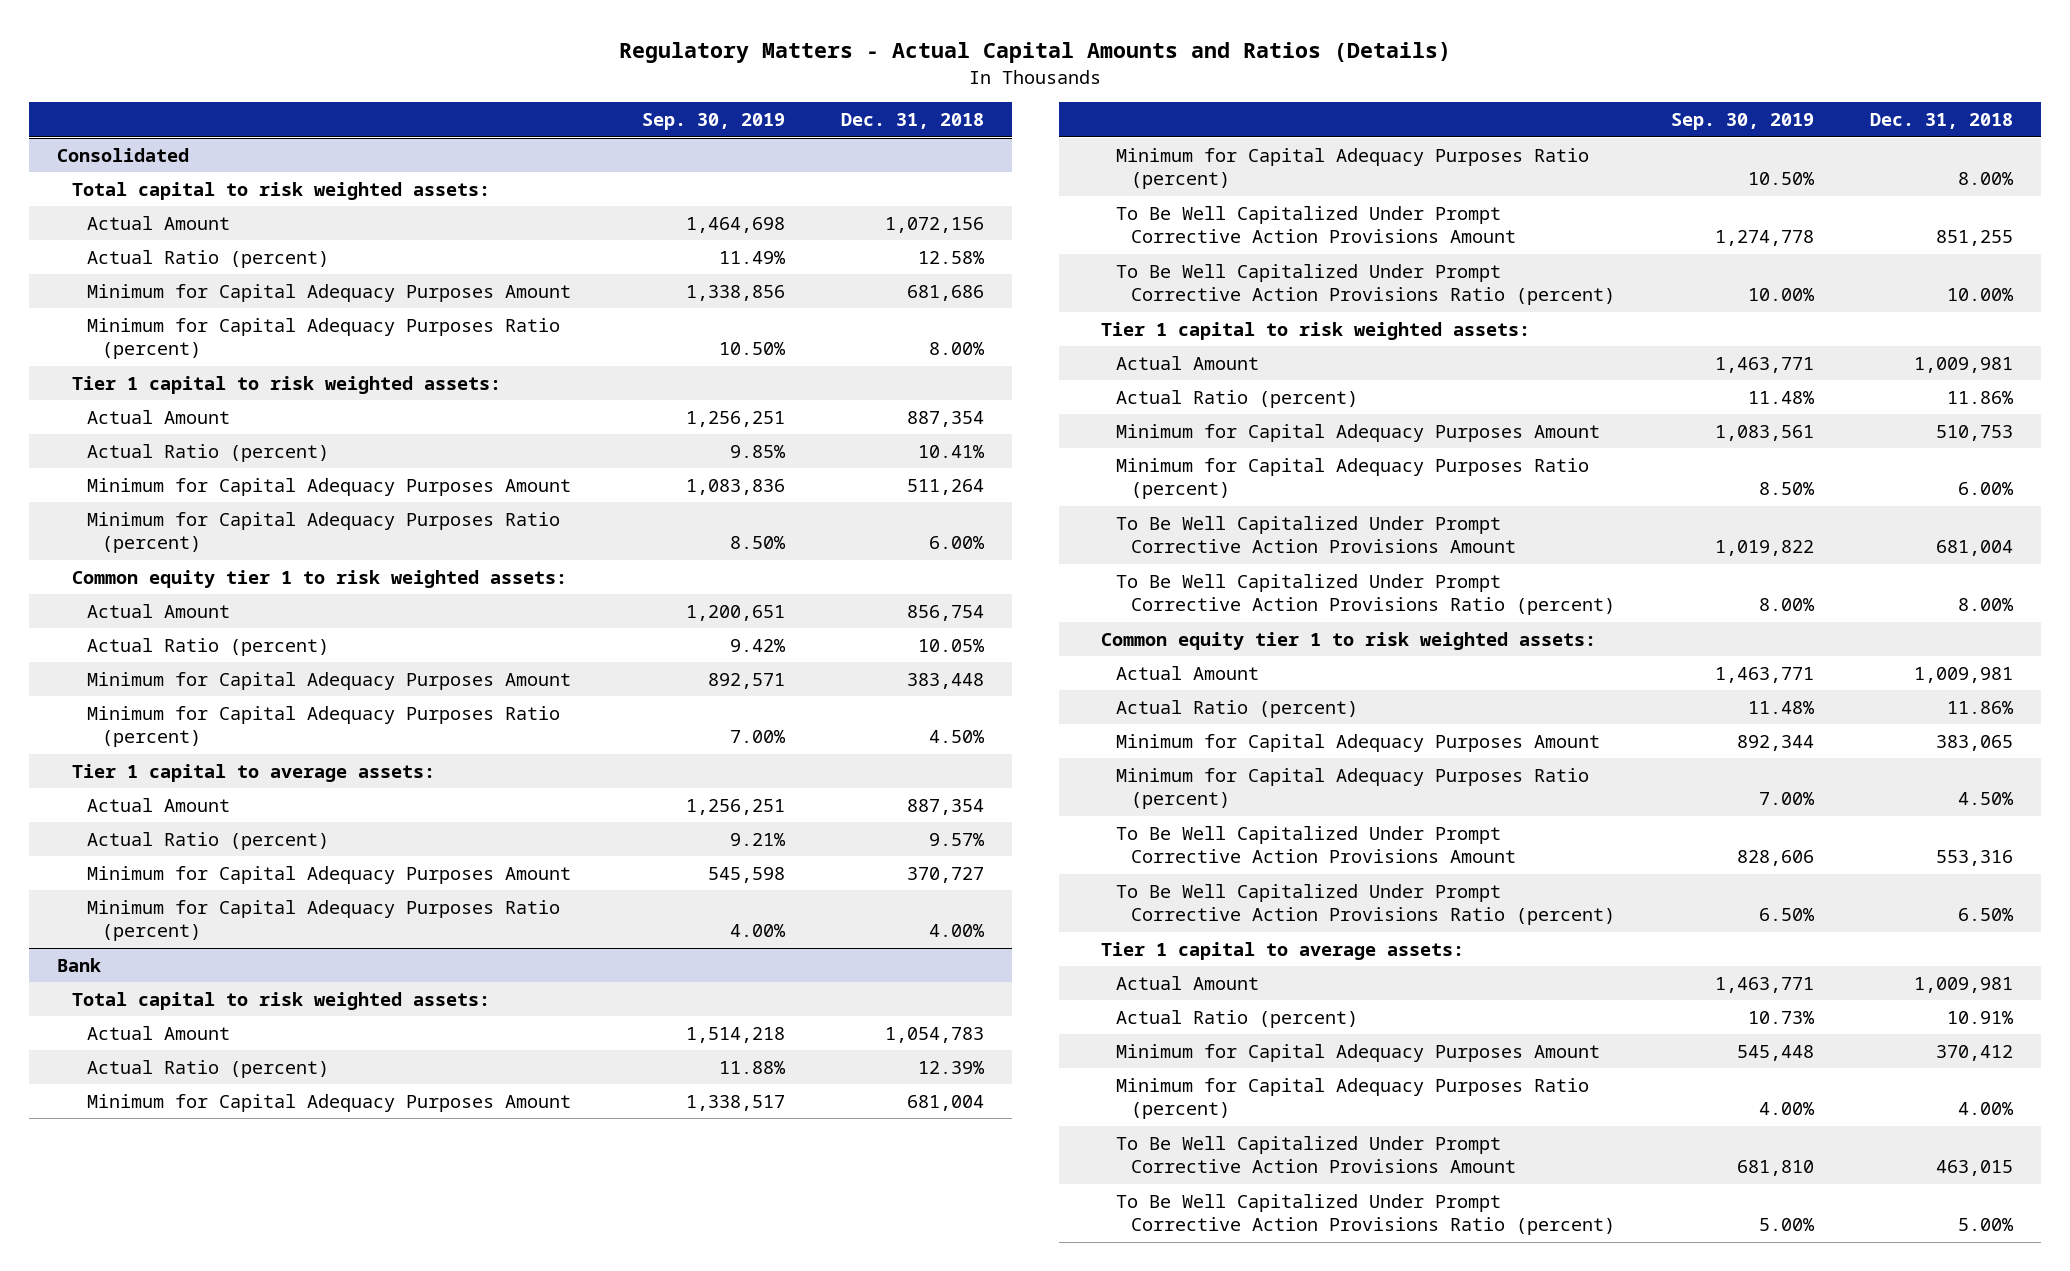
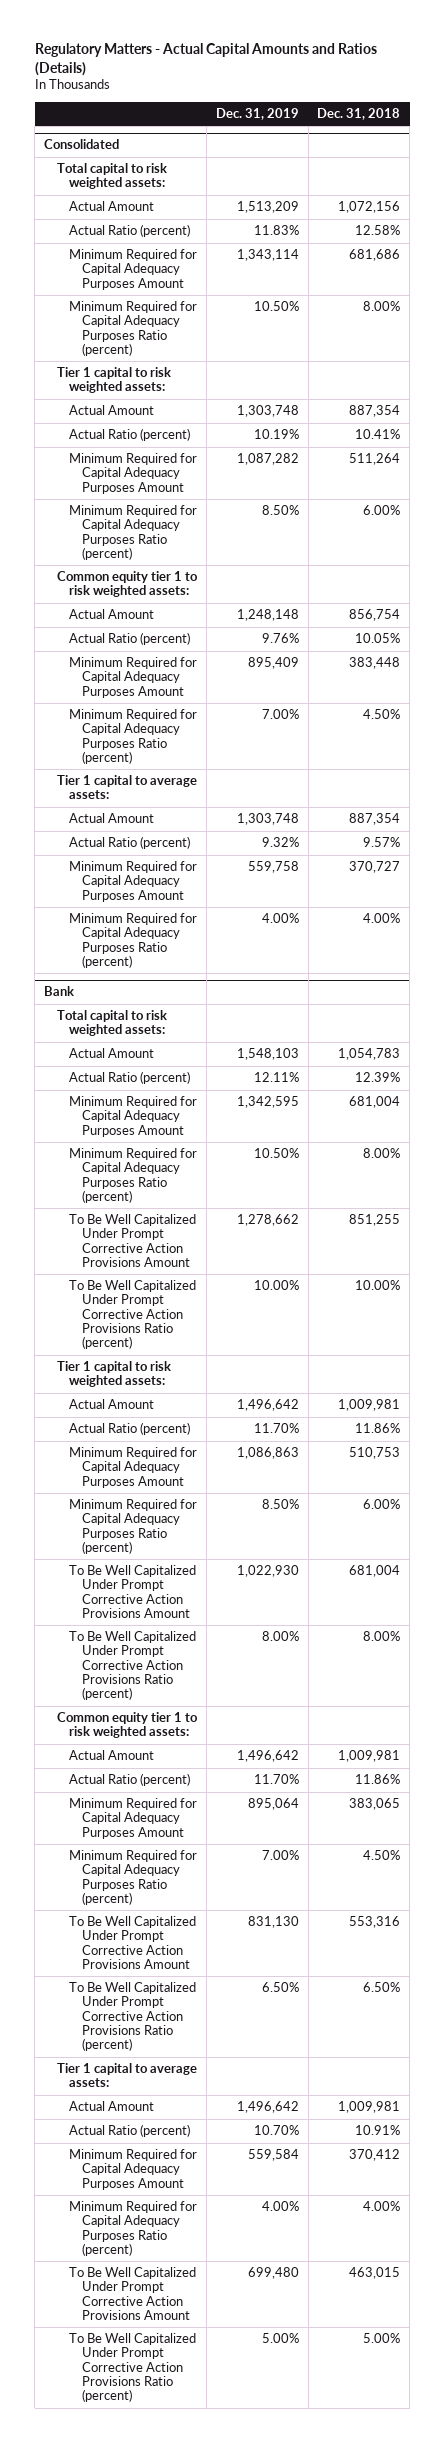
[641,113,785,131] Sep. 30, 2019 -> none
none -> [215,107,299,120] Dec. 31, 2019
[87,283,572,302] Minimum for Capital Adequacy Purposes Amount -> [69,249,198,290] Minimum Required for Capital Adequacy Purposes Amount
[87,317,561,360] Minimum for Capital Adequacy Purposes Ratio (percent) -> [69,301,198,357] Minimum Required for Capital Adequacy Purposes Ratio (percent)
[87,477,572,496] Minimum for Capital Adequacy Purposes Amount -> [69,453,198,494] Minimum Required for Capital Adequacy Purposes Amount
[87,511,561,554] Minimum for Capital Adequacy Purposes Ratio (percent) -> [69,505,198,561] Minimum Required for Capital Adequacy Purposes Ratio (percent)
[87,671,572,690] Minimum for Capital Adequacy Purposes Amount -> [69,657,198,698] Minimum Required for Capital Adequacy Purposes Amount
[87,705,561,748] Minimum for Capital Adequacy Purposes Ratio (percent) -> [69,709,198,765] Minimum Required for Capital Adequacy Purposes Ratio (percent)
[87,865,572,884] Minimum for Capital Adequacy Purposes Amount -> [69,861,198,902] Minimum Required for Capital Adequacy Purposes Amount
[87,899,561,942] Minimum for Capital Adequacy Purposes Ratio (percent) -> [69,913,198,969] Minimum Required for Capital Adequacy Purposes Ratio (percent)
[87,1093,572,1112] Minimum for Capital Adequacy Purposes Amount -> [69,1096,198,1137] Minimum Required for Capital Adequacy Purposes Amount
[1116,147,1590,190] Minimum for Capital Adequacy Purposes Ratio (percent) -> [69,1148,198,1204] Minimum Required for Capital Adequacy Purposes Ratio (percent)
[1116,423,1601,442] Minimum for Capital Adequacy Purposes Amount -> [69,1447,198,1488] Minimum Required for Capital Adequacy Purposes Amount
[1116,457,1590,500] Minimum for Capital Adequacy Purposes Ratio (percent) -> [69,1499,198,1555] Minimum Required for Capital Adequacy Purposes Ratio (percent)
[1116,733,1601,752] Minimum for Capital Adequacy Purposes Amount -> [69,1798,198,1839] Minimum Required for Capital Adequacy Purposes Amount
[1116,767,1590,810] Minimum for Capital Adequacy Purposes Ratio (percent) -> [69,1850,198,1906] Minimum Required for Capital Adequacy Purposes Ratio (percent)
[1116,1043,1601,1062] Minimum for Capital Adequacy Purposes Amount -> [69,2149,198,2190] Minimum Required for Capital Adequacy Purposes Amount
[1116,1077,1590,1120] Minimum for Capital Adequacy Purposes Ratio (percent) -> [69,2201,198,2257] Minimum Required for Capital Adequacy Purposes Ratio (percent)

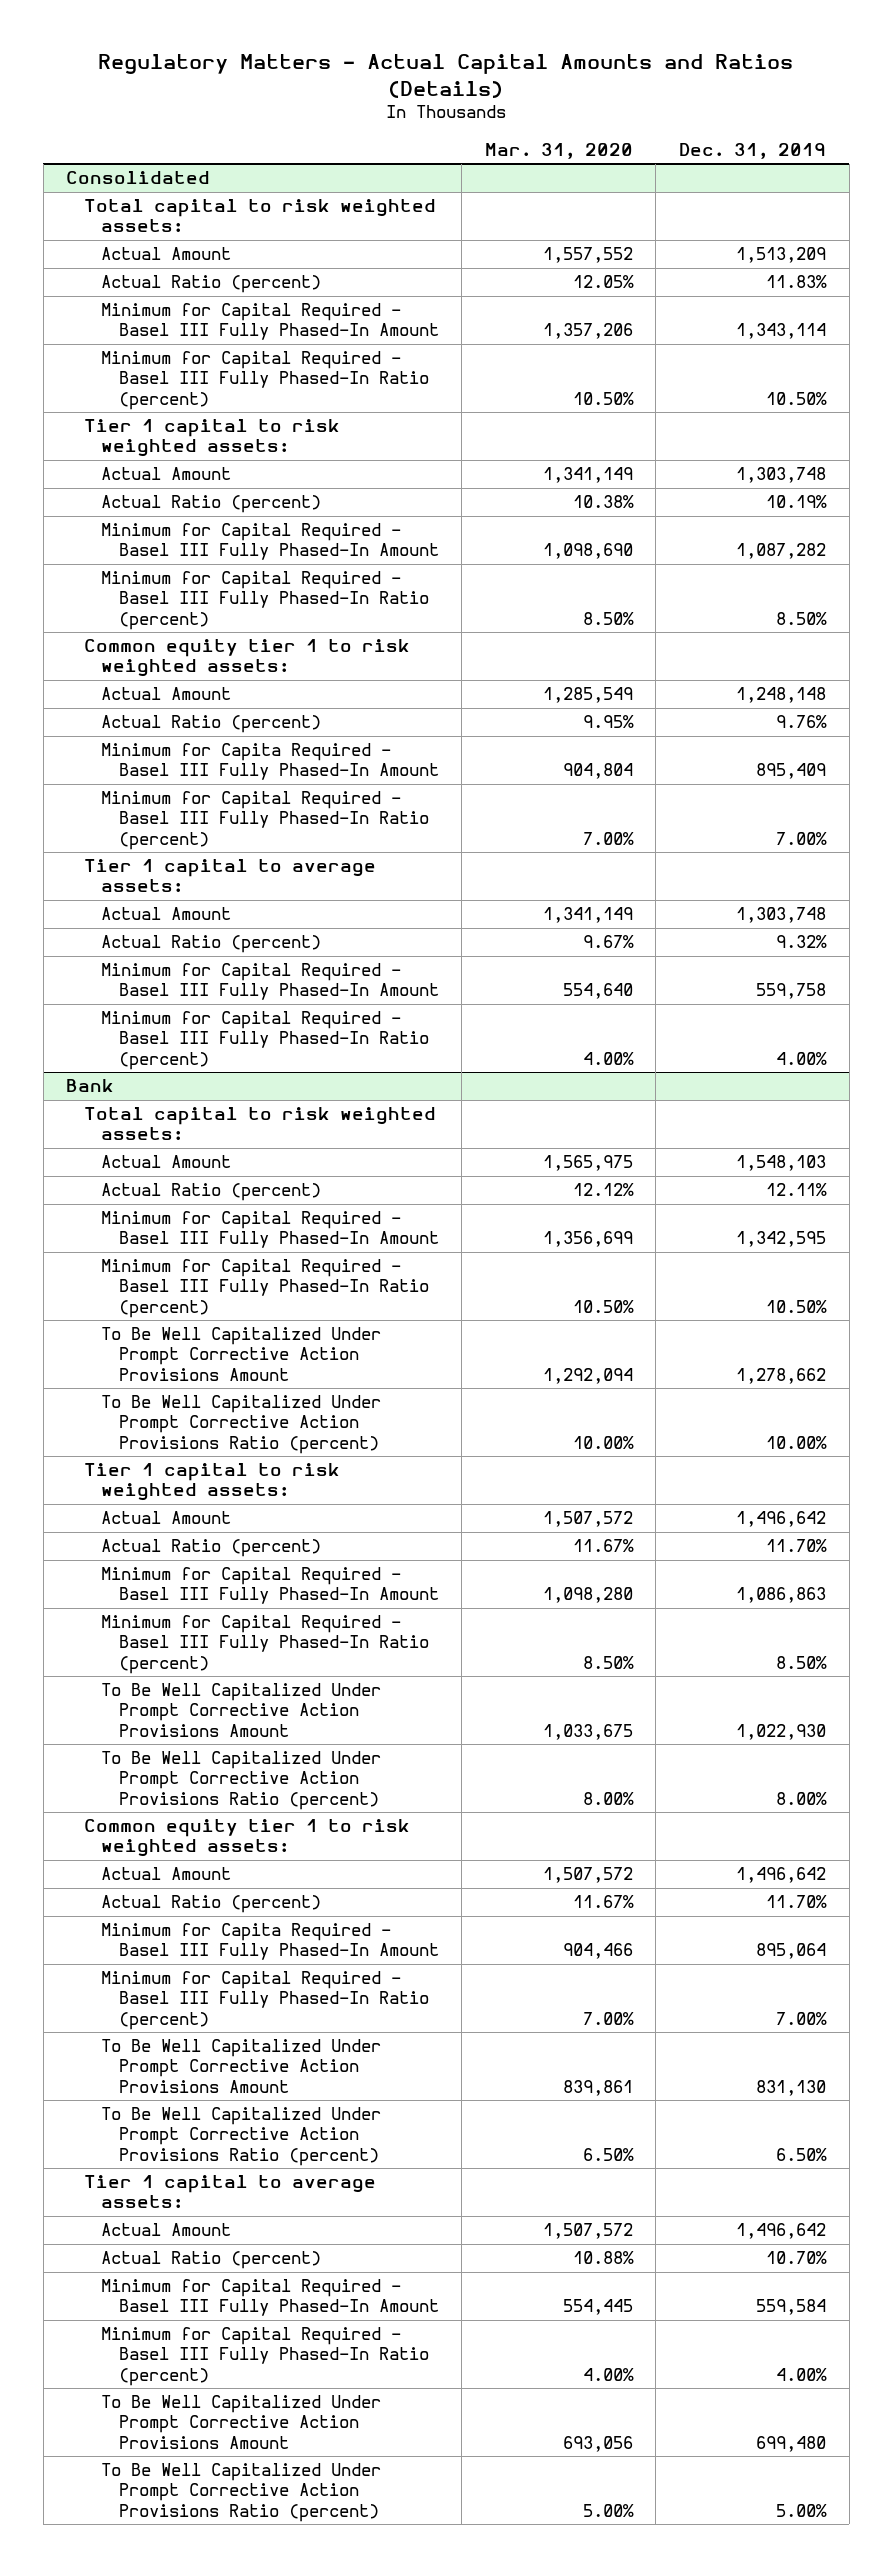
[317,107,401,120] Dec. 31, 2018 -> none
none -> [484,142,633,159] Mar. 31, 2020
[69,249,198,290] Minimum Required for Capital Adequacy Purposes Amount -> [101,303,439,341] Minimum for Capital Required - Basel III Fully Phased-In Amount
[69,301,198,357] Minimum Required for Capital Adequacy Purposes Ratio (percent) -> [101,351,429,410] Minimum for Capital Required - Basel III Fully Phased-In Ratio (percent)
[69,453,198,494] Minimum Required for Capital Adequacy Purposes Amount -> [101,523,439,561] Minimum for Capital Required - Basel III Fully Phased-In Amount
[69,505,198,561] Minimum Required for Capital Adequacy Purposes Ratio (percent) -> [101,571,429,630] Minimum for Capital Required - Basel III Fully Phased-In Ratio (percent)
[69,657,198,698] Minimum Required for Capital Adequacy Purposes Amount -> [101,743,439,781] Minimum for Capita Required - Basel III Fully Phased-In Amount
[69,709,198,765] Minimum Required for Capital Adequacy Purposes Ratio (percent) -> [101,791,429,850] Minimum for Capital Required - Basel III Fully Phased-In Ratio (percent)
[69,861,198,902] Minimum Required for Capital Adequacy Purposes Amount -> [101,963,439,1001] Minimum for Capital Required - Basel III Fully Phased-In Amount
[69,913,198,969] Minimum Required for Capital Adequacy Purposes Ratio (percent) -> [101,1011,429,1070] Minimum for Capital Required - Basel III Fully Phased-In Ratio (percent)
[69,1096,198,1137] Minimum Required for Capital Adequacy Purposes Amount -> [101,1211,439,1249] Minimum for Capital Required - Basel III Fully Phased-In Amount
[69,1148,198,1204] Minimum Required for Capital Adequacy Purposes Ratio (percent) -> [101,1259,429,1318] Minimum for Capital Required - Basel III Fully Phased-In Ratio (percent)
[69,1447,198,1488] Minimum Required for Capital Adequacy Purposes Amount -> [101,1567,439,1605] Minimum for Capital Required - Basel III Fully Phased-In Amount
[69,1499,198,1555] Minimum Required for Capital Adequacy Purposes Ratio (percent) -> [101,1615,429,1674] Minimum for Capital Required - Basel III Fully Phased-In Ratio (percent)
[69,1798,198,1839] Minimum Required for Capital Adequacy Purposes Amount -> [101,1923,439,1961] Minimum for Capita Required - Basel III Fully Phased-In Amount
[69,1850,198,1906] Minimum Required for Capital Adequacy Purposes Ratio (percent) -> [101,1971,429,2030] Minimum for Capital Required - Basel III Fully Phased-In Ratio (percent)
[69,2149,198,2190] Minimum Required for Capital Adequacy Purposes Amount -> [101,2279,439,2317] Minimum for Capital Required - Basel III Fully Phased-In Amount
[69,2201,198,2257] Minimum Required for Capital Adequacy Purposes Ratio (percent) -> [101,2327,429,2386] Minimum for Capital Required - Basel III Fully Phased-In Ratio (percent)

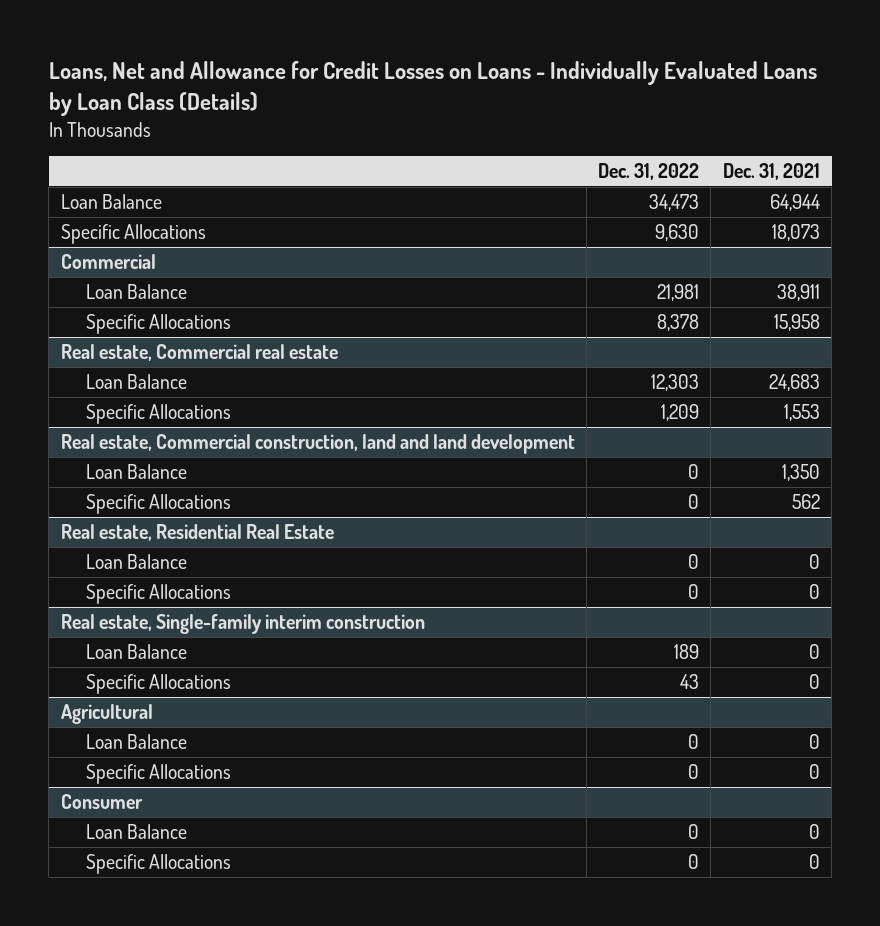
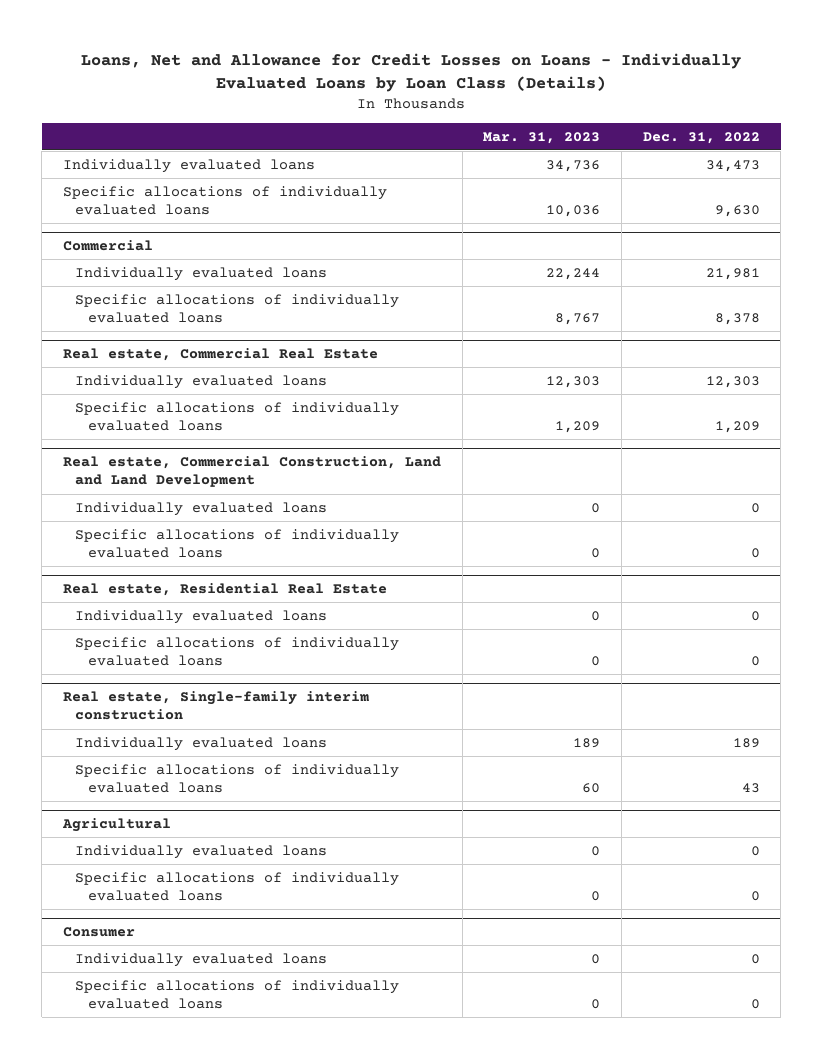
[722,163,820,181] Dec. 31, 2021 -> none
none -> [483,131,601,144] Mar. 31, 2023
[60,194,162,210] Loan Balance -> [62,158,315,173] Individually evaluated loans
[60,224,206,245] Specific Allocations -> [62,185,387,216] Specific allocations of individually evaluated loans
[85,284,187,300] Loan Balance -> [75,266,328,281] Individually evaluated loans
[85,314,231,335] Specific Allocations -> [75,293,400,324] Specific allocations of individually evaluated loans
[60,344,338,362] Real estate, Commercial real estate -> [62,348,378,362] Real estate, Commercial Real Estate
[85,374,187,390] Loan Balance -> [75,374,328,389] Individually evaluated loans
[85,404,231,425] Specific Allocations -> [75,401,400,432] Specific allocations of individually evaluated loans
[60,434,575,455] Real estate, Commercial construction, land and land development -> [62,456,441,488] Real estate, Commercial Construction, Land and Land Development
[85,464,187,480] Loan Balance -> [75,501,328,516] Individually evaluated loans
[85,494,231,515] Specific Allocations -> [75,528,400,559] Specific allocations of individually evaluated loans
[85,554,187,570] Loan Balance -> [75,609,328,624] Individually evaluated loans
[85,584,231,605] Specific Allocations -> [75,636,400,667] Specific allocations of individually evaluated loans
[85,644,187,660] Loan Balance -> [75,736,328,751] Individually evaluated loans
[85,674,231,695] Specific Allocations -> [75,763,400,794] Specific allocations of individually evaluated loans
[85,734,187,750] Loan Balance -> [75,844,328,859] Individually evaluated loans
[85,764,231,785] Specific Allocations -> [75,871,400,902] Specific allocations of individually evaluated loans
[85,824,187,840] Loan Balance -> [75,952,328,967] Individually evaluated loans
[85,854,231,875] Specific Allocations -> [75,979,400,1010] Specific allocations of individually evaluated loans

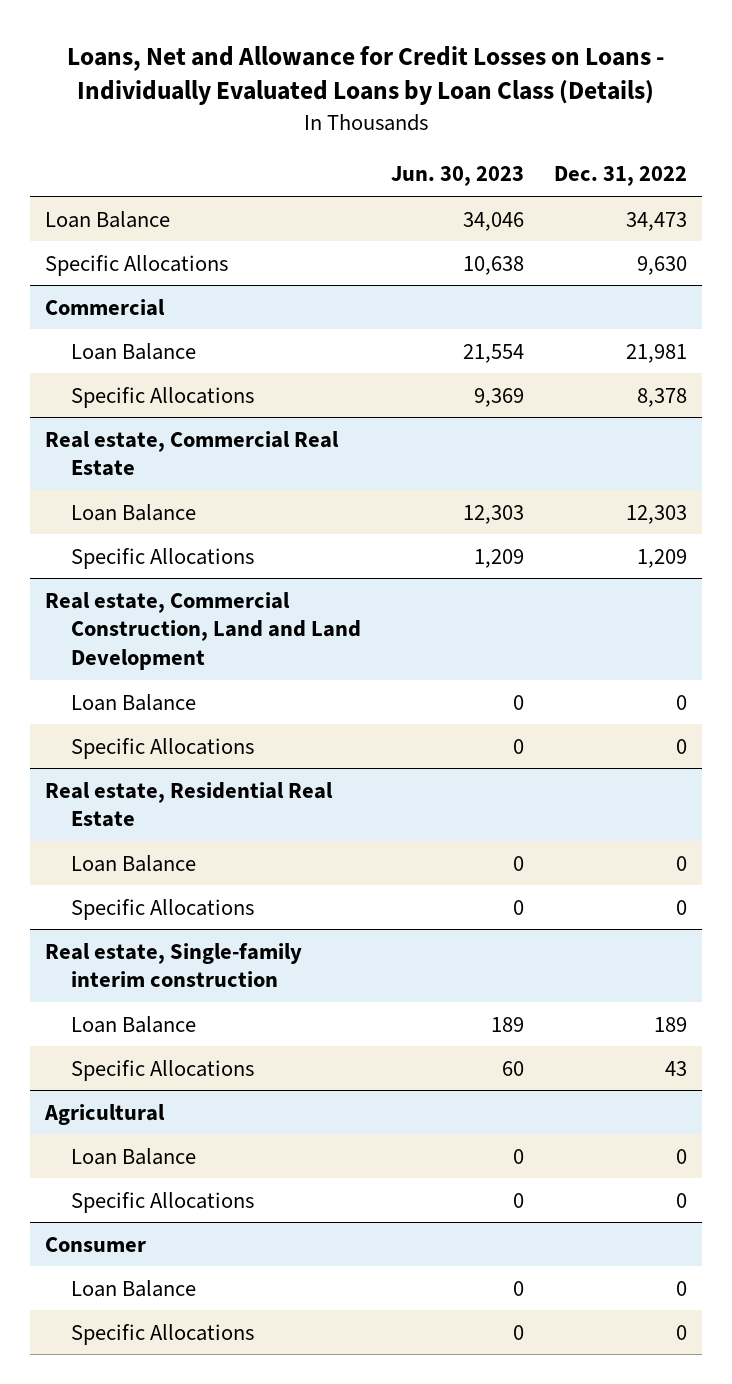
[483,131,601,144] Mar. 31, 2023 -> none
none -> [390,166,524,187] Jun. 30, 2023
[62,158,315,173] Individually evaluated loans -> [44,210,170,228] Loan Balance
[62,185,387,216] Specific allocations of individually evaluated loans -> [44,254,228,276] Specific Allocations
[75,266,328,281] Individually evaluated loans -> [71,342,197,360] Loan Balance
[75,293,400,324] Specific allocations of individually evaluated loans -> [71,386,255,408] Specific Allocations
[75,374,328,389] Individually evaluated loans -> [71,503,197,521] Loan Balance
[75,401,400,432] Specific allocations of individually evaluated loans -> [71,547,255,569] Specific Allocations
[75,501,328,516] Individually evaluated loans -> [71,693,197,711] Loan Balance
[75,528,400,559] Specific allocations of individually evaluated loans -> [71,737,255,759] Specific Allocations
[75,609,328,624] Individually evaluated loans -> [71,854,197,872] Loan Balance
[75,636,400,667] Specific allocations of individually evaluated loans -> [71,898,255,920] Specific Allocations
[75,736,328,751] Individually evaluated loans -> [71,1015,197,1033] Loan Balance
[75,763,400,794] Specific allocations of individually evaluated loans -> [71,1059,255,1081] Specific Allocations
[75,844,328,859] Individually evaluated loans -> [71,1147,197,1165] Loan Balance
[75,871,400,902] Specific allocations of individually evaluated loans -> [71,1191,255,1213] Specific Allocations
[75,952,328,967] Individually evaluated loans -> [71,1279,197,1297] Loan Balance
[75,979,400,1010] Specific allocations of individually evaluated loans -> [71,1323,255,1345] Specific Allocations

